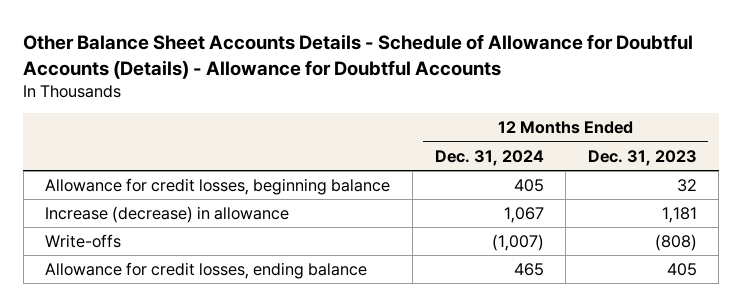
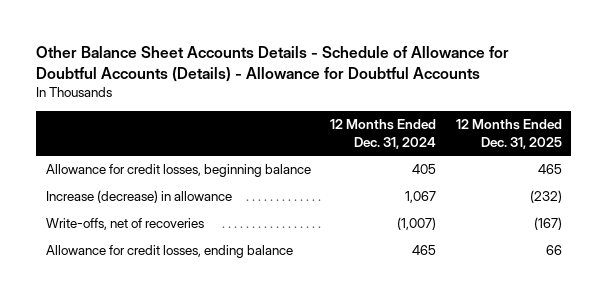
[587,149,697,166] Dec. 31, 2023 -> none
none -> [455,119,562,150] 12 Months Ended Dec. 31, 2025
[45,234,122,249] Write-offs -> [46,218,205,231] Write-offs, net of recoveries

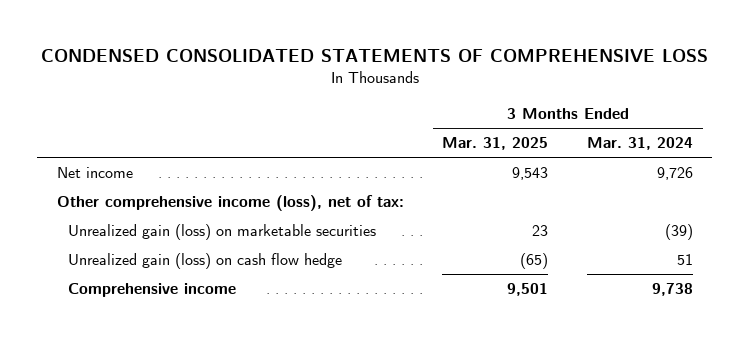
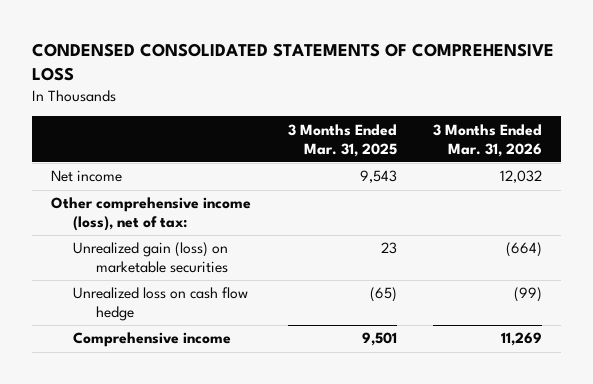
[586,137,693,151] Mar. 31, 2024 -> none
none -> [433,123,543,157] 3 Months Ended Mar. 31, 2026
[68,253,343,270] Unrealized gain (loss) on cash flow hedge -> [73,287,249,322] Unrealized loss on cash flow hedge

